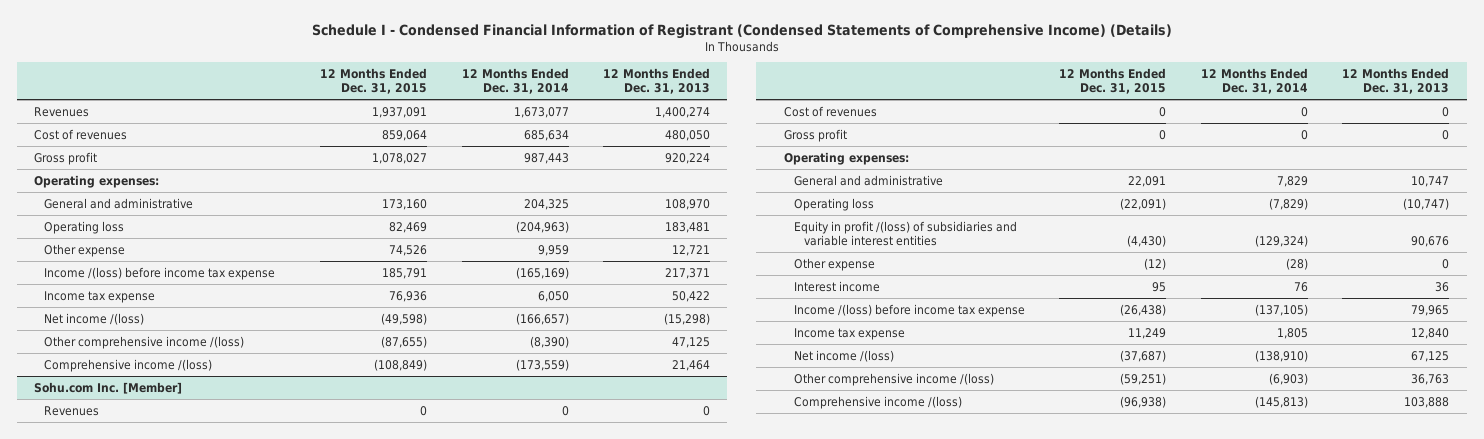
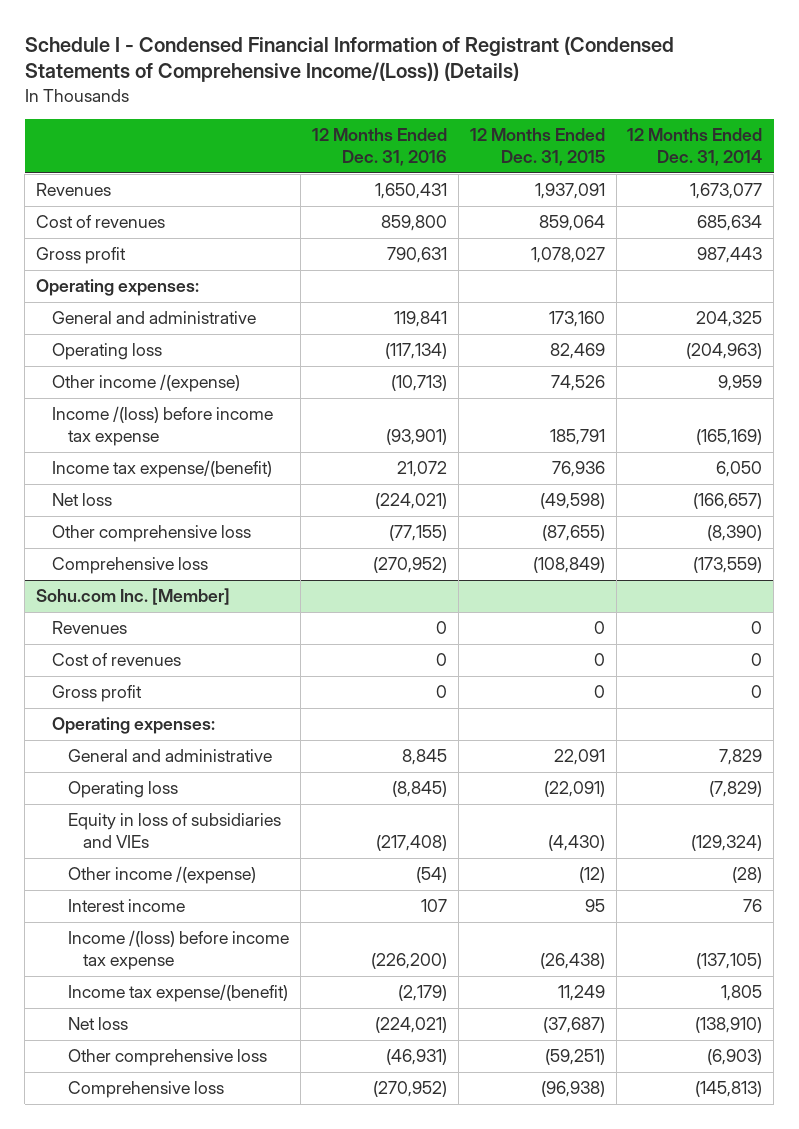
[311,24,1172,40] Schedule I - Condensed Financial Information of Registrant (Condensed Statements of Comprehensive Income) (Details) -> [24,35,674,83] Schedule I - Condensed Financial Information of Registrant (Condensed Statements of Comprehensive Income/(Loss)) (Details)
[603,68,711,95] 12 Months Ended Dec. 31, 2013 -> none
none -> [311,128,447,167] 12 Months Ended Dec. 31, 2016
[44,243,126,257] Other expense -> [51,374,240,393] Other income /(expense)
[44,290,156,303] Income tax expense -> [51,460,272,479] Income tax expense/(benefit)
[44,312,145,325] Net income /(loss) -> [51,493,112,507] Net loss
[44,335,245,349] Other comprehensive income /(loss) -> [51,525,251,543] Other comprehensive loss
[44,358,213,372] Comprehensive income /(loss) -> [51,557,208,575] Comprehensive loss
[793,220,1017,246] Equity in profit /(loss) of subsidiaries and variable interest entities -> [67,813,281,849] Equity in loss of subsidiaries and VIEs
[793,257,875,271] Other expense -> [67,866,256,885] Other income /(expense)
[793,327,905,340] Income tax expense -> [67,984,288,1003] Income tax expense/(benefit)
[793,349,894,362] Net income /(loss) -> [67,1017,128,1031] Net loss
[793,372,994,386] Other comprehensive income /(loss) -> [67,1049,267,1067] Other comprehensive loss
[793,395,962,409] Comprehensive income /(loss) -> [67,1081,224,1099] Comprehensive loss

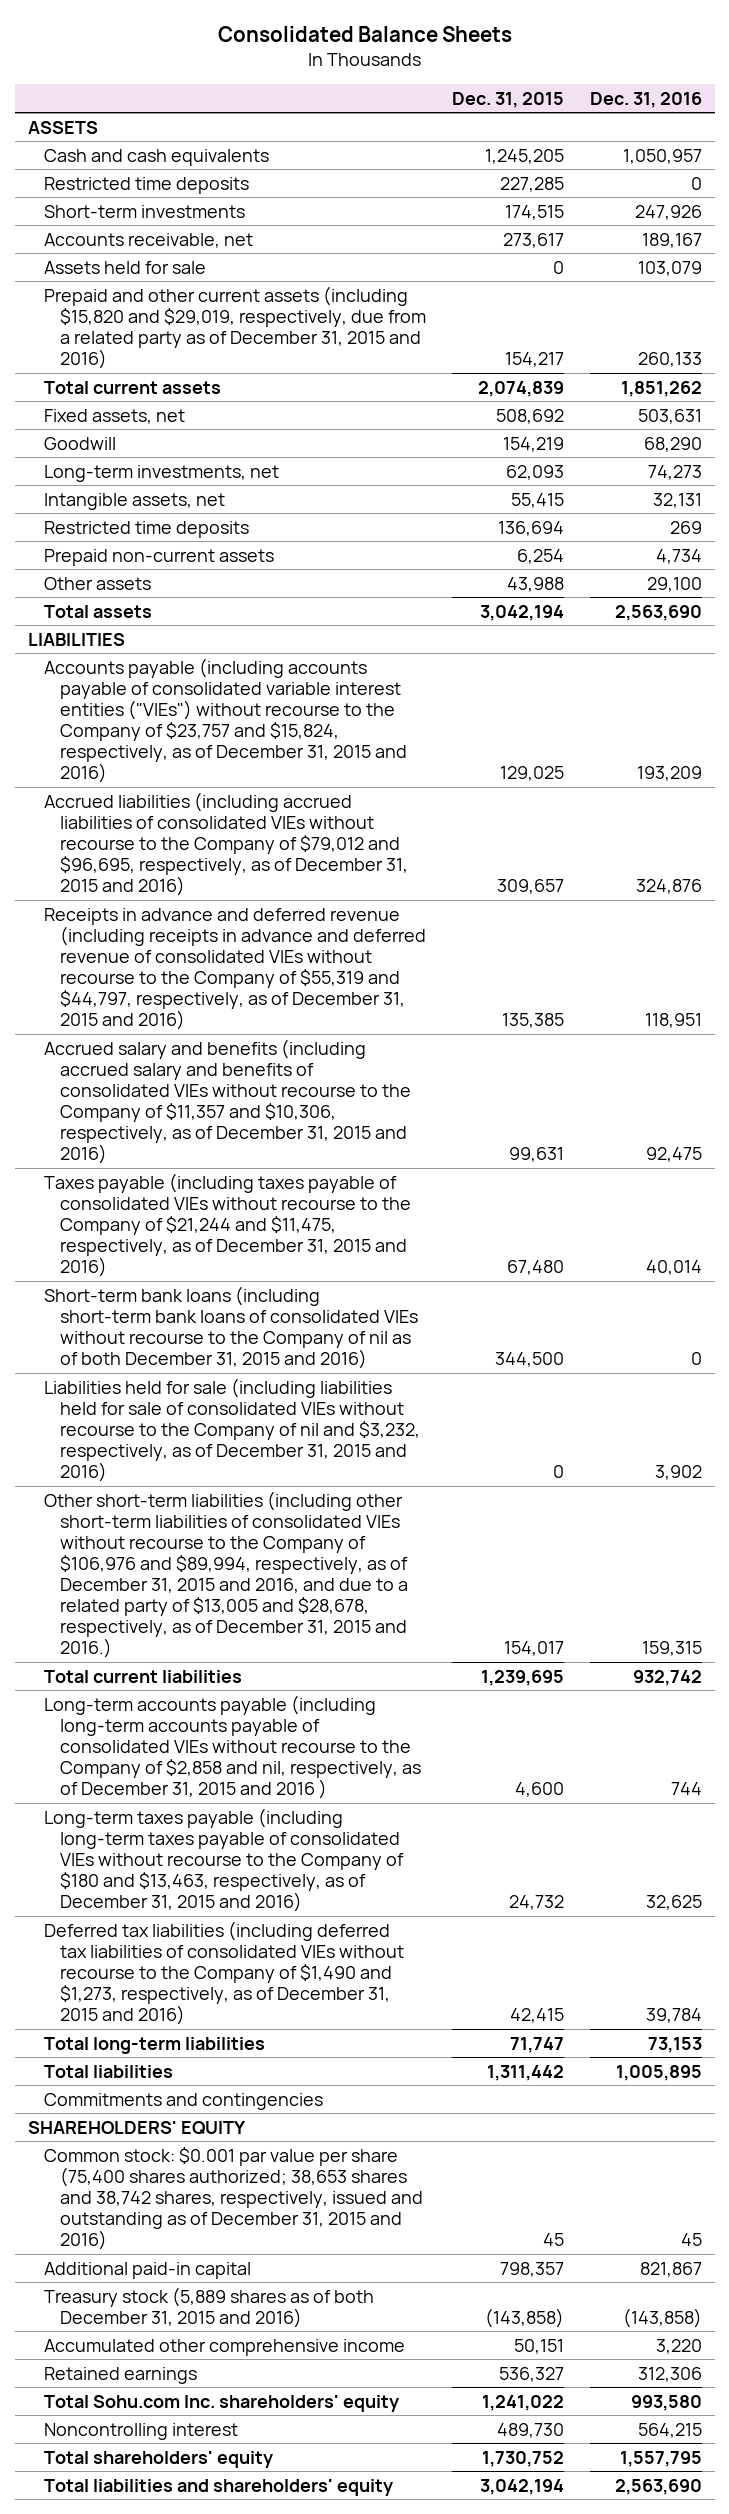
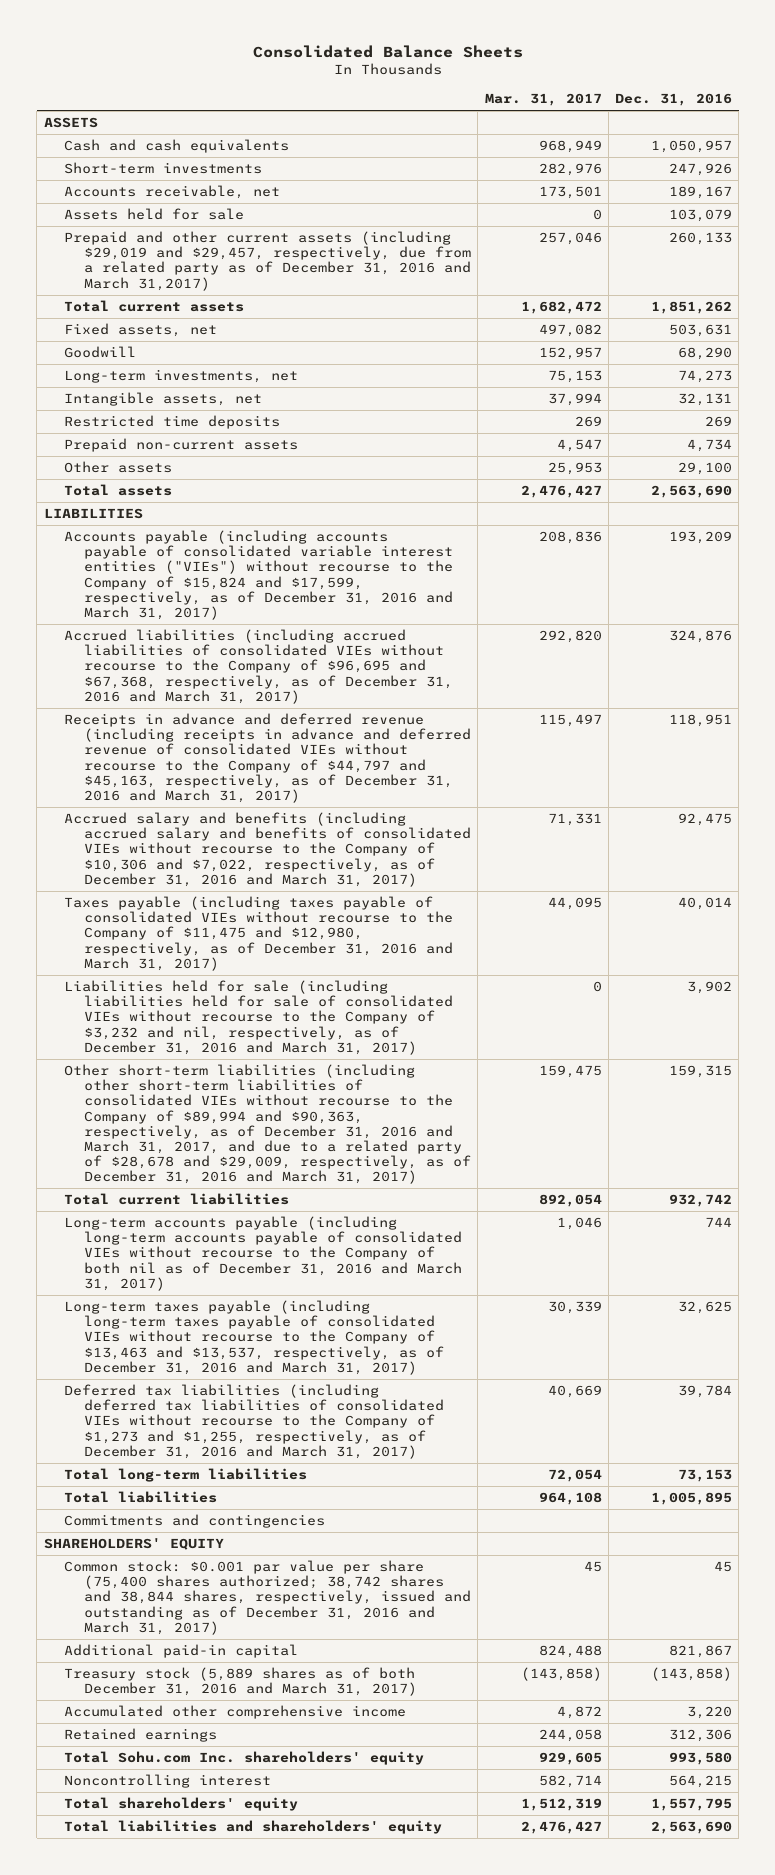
[451,91,564,108] Dec. 31, 2015 -> none
none -> [484,92,602,106] Mar. 31, 2017
[43,176,249,194] Restricted time deposits -> none
[43,285,426,369] Prepaid and other current assets (including $15,820 and $29,019, respectively, due from a related party as of December 31, 2015 and 2016) -> [63,231,472,291] Prepaid and other current assets (including $29,019 and $29,457, respectively, due from a related party as of December 31, 2016 and March 31,2017)
[43,1285,418,1369] Short-term bank loans (including short-term bank loans of consolidated VIEs without recourse to the Company of nil as of both December 31, 2015 and 2016) -> none
[43,657,407,784] Accounts payable (including accounts payable of consolidated variable interest entities ("VIEs") without recourse to the Company of $23,757 and $15,824, respectively, as of December 31, 2015 and 2016) -> [63,530,454,620] Accounts payable (including accounts payable of consolidated variable interest entities ("VIEs") without recourse to the Company of $15,824 and $17,599, respectively, as of December 31, 2016 and March 31, 2017)
[43,791,408,897] Accrued liabilities (including accrued liabilities of consolidated VIEs without recourse to the Company of $79,012 and $96,695, respectively, as of December 31, 2015 and 2016) -> [63,629,454,704] Accrued liabilities (including accrued liabilities of consolidated VIEs without recourse to the Company of $96,695 and $67,368, respectively, as of December 31, 2016 and March 31, 2017)
[43,907,426,1031] Receipts in advance and deferred revenue (including receipts in advance and deferred revenue of consolidated VIEs without recourse to the Company of $55,319 and $44,797, respectively, as of December 31, 2015 and 2016) -> [63,713,472,803] Receipts in advance and deferred revenue (including receipts in advance and deferred revenue of consolidated VIEs without recourse to the Company of $44,797 and $45,163, respectively, as of December 31, 2016 and March 31, 2017)
[43,1038,411,1165] Accrued salary and benefits (including accrued salary and benefits of consolidated VIEs without recourse to the Company of $11,357 and $10,306, respectively, as of December 31, 2015 and 2016) -> [63,812,472,887] Accrued salary and benefits (including accrued salary and benefits of consolidated VIEs without recourse to the Company of $10,306 and $7,022, respectively, as of December 31, 2016 and March 31, 2017)
[43,1172,411,1278] Taxes payable (including taxes payable of consolidated VIEs without recourse to the Company of $21,244 and $11,475, respectively, as of December 31, 2015 and 2016) -> [63,896,454,971] Taxes payable (including taxes payable of consolidated VIEs without recourse to the Company of $11,475 and $12,980, respectively, as of December 31, 2016 and March 31, 2017)
[43,1377,420,1483] Liabilities held for sale (including liabilities held for sale of consolidated VIEs without recourse to the Company of nil and $3,232, respectively, as of December 31, 2015 and 2016) -> [63,980,454,1055] Liabilities held for sale (including liabilities held for sale of consolidated VIEs without recourse to the Company of $3,232 and nil, respectively, as of December 31, 2016 and March 31, 2017)
[43,1490,408,1659] Other short-term liabilities (including other short-term liabilities of consolidated VIEs without recourse to the Company of $106,976 and $89,994, respectively, as of December 31, 2015 and 2016, and due to a related party of $13,005 and $28,678, respectively, as of December 31, 2015 and 2016.) -> [63,1064,472,1185] Other short-term liabilities (including other short-term liabilities of consolidated VIEs without recourse to the Company of $89,994 and $90,363, respectively, as of December 31, 2016 and March 31, 2017, and due to a related party of $28,678 and $29,009, respectively, as of December 31, 2016 and March 31, 2017)
[43,1694,421,1800] Long-term accounts payable (including long-term accounts payable of consolidated VIEs without recourse to the Company of $2,858 and nil, respectively, as of December 31, 2015 and 2016 ) -> [63,1216,463,1291] Long-term accounts payable (including long-term accounts payable of consolidated VIEs without recourse to the Company of both nil as of December 31, 2016 and March 31, 2017)
[43,1807,404,1913] Long-term taxes payable (including long-term taxes payable of consolidated VIEs without recourse to the Company of $180 and $13,463, respectively, as of December 31, 2015 and 2016) -> [63,1300,445,1375] Long-term taxes payable (including long-term taxes payable of consolidated VIEs without recourse to the Company of $13,463 and $13,537, respectively, as of December 31, 2016 and March 31, 2017)
[43,1920,404,2026] Deferred tax liabilities (including deferred tax liabilities of consolidated VIEs without recourse to the Company of $1,490 and $1,273, respectively, as of December 31, 2015 and 2016) -> [63,1384,445,1459] Deferred tax liabilities (including deferred tax liabilities of consolidated VIEs without recourse to the Company of $1,273 and $1,255, respectively, as of December 31, 2016 and March 31, 2017)
[43,2146,423,2251] Common stock: $0.001 par value per share (75,400 shares authorized; 38,653 shares and 38,742 shares, respectively, issued and outstanding as of December 31, 2015 and 2016) -> [63,1560,472,1635] Common stock: $0.001 par value per share (75,400 shares authorized; 38,742 shares and 38,844 shares, respectively, issued and outstanding as of December 31, 2016 and March 31, 2017)
[43,2286,374,2328] Treasury stock (5,889 shares as of both December 31, 2015 and 2016) -> [63,1667,418,1697] Treasury stock (5,889 shares as of both December 31, 2016 and March 31, 2017)

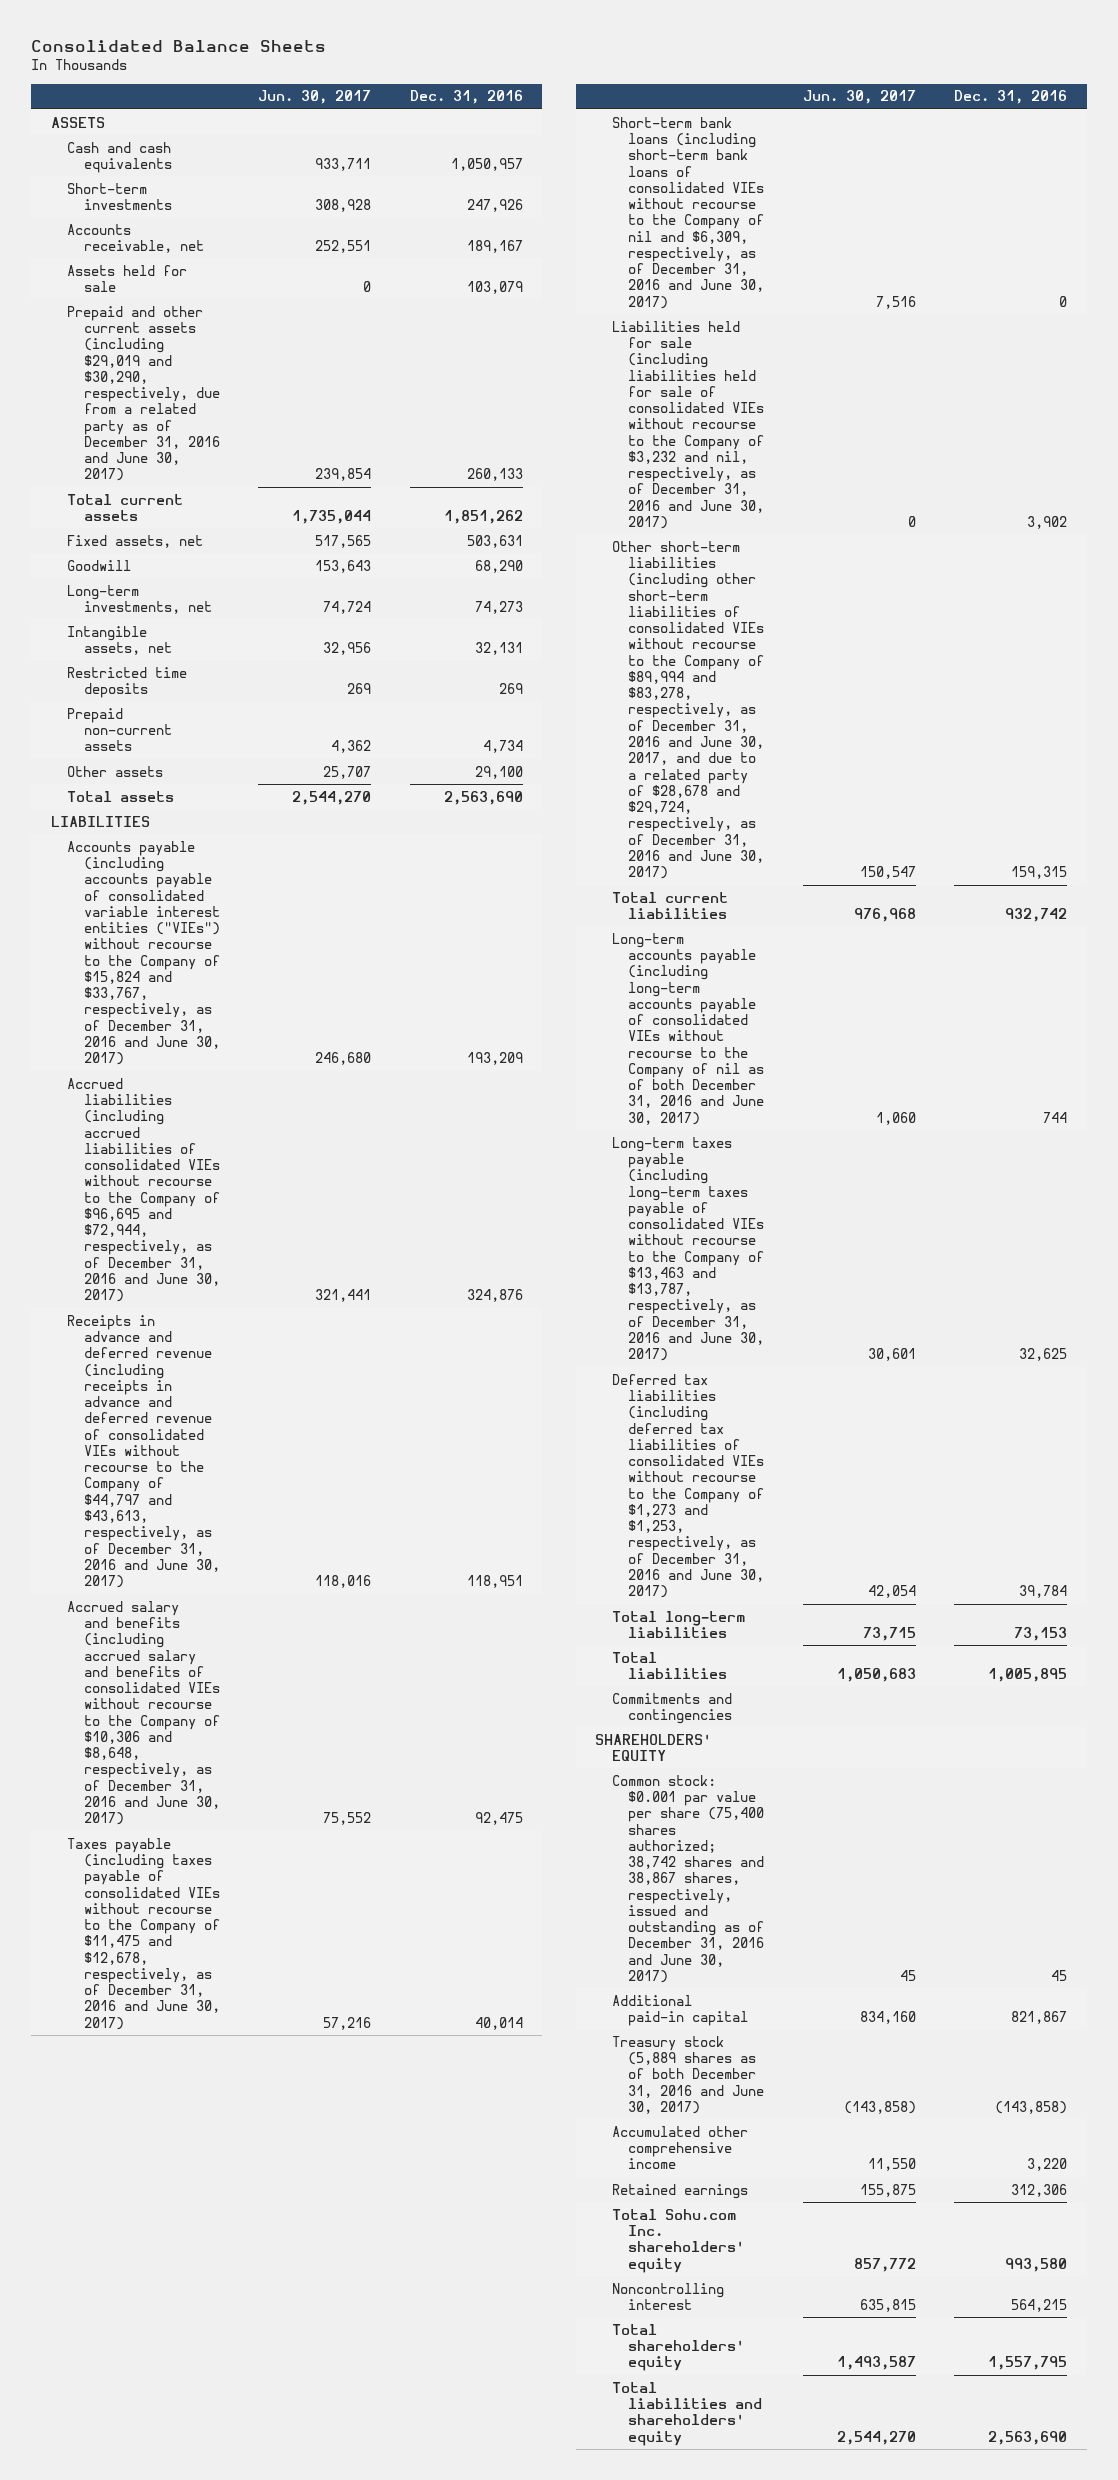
[484,92,602,106] Mar. 31, 2017 -> none
none -> [258,90,372,105] Jun. 30, 2017
[63,231,472,291] Prepaid and other current assets (including $29,019 and $29,457, respectively, due from a related party as of December 31, 2016 and March 31,2017) -> [67,305,220,482] Prepaid and other current assets (including $29,019 and $30,290, respectively, due from a related party as of December 31, 2016 and June 30, 2017)
[63,530,454,620] Accounts payable (including accounts payable of consolidated variable interest entities ("VIEs") without recourse to the Company of $15,824 and $17,599, respectively, as of December 31, 2016 and March 31, 2017) -> [67,840,220,1066] Accounts payable (including accounts payable of consolidated variable interest entities ("VIEs") without recourse to the Company of $15,824 and $33,767, respectively, as of December 31, 2016 and June 30, 2017)
[63,629,454,704] Accrued liabilities (including accrued liabilities of consolidated VIEs without recourse to the Company of $96,695 and $67,368, respectively, as of December 31, 2016 and March 31, 2017) -> [67,1077,220,1303] Accrued liabilities (including accrued liabilities of consolidated VIEs without recourse to the Company of $96,695 and $72,944, respectively, as of December 31, 2016 and June 30, 2017)
[63,713,472,803] Receipts in advance and deferred revenue (including receipts in advance and deferred revenue of consolidated VIEs without recourse to the Company of $44,797 and $45,163, respectively, as of December 31, 2016 and March 31, 2017) -> [67,1314,220,1589] Receipts in advance and deferred revenue (including receipts in advance and deferred revenue of consolidated VIEs without recourse to the Company of $44,797 and $43,613, respectively, as of December 31, 2016 and June 30, 2017)
[63,812,472,887] Accrued salary and benefits (including accrued salary and benefits of consolidated VIEs without recourse to the Company of $10,306 and $7,022, respectively, as of December 31, 2016 and March 31, 2017) -> [67,1600,220,1826] Accrued salary and benefits (including accrued salary and benefits of consolidated VIEs without recourse to the Company of $10,306 and $8,648, respectively, as of December 31, 2016 and June 30, 2017)
[63,896,454,971] Taxes payable (including taxes payable of consolidated VIEs without recourse to the Company of $11,475 and $12,980, respectively, as of December 31, 2016 and March 31, 2017) -> [67,1837,220,2030] Taxes payable (including taxes payable of consolidated VIEs without recourse to the Company of $11,475 and $12,678, respectively, as of December 31, 2016 and June 30, 2017)
none -> [611,116,765,309] Short-term bank loans (including short-term bank loans of consolidated VIEs without recourse to the Company of nil and $6,309, respectively, as of December 31, 2016 and June 30, 2017)
[63,980,454,1055] Liabilities held for sale (including liabilities held for sale of consolidated VIEs without recourse to the Company of $3,232 and nil, respectively, as of December 31, 2016 and March 31, 2017) -> [611,320,765,529] Liabilities held for sale (including liabilities held for sale of consolidated VIEs without recourse to the Company of $3,232 and nil, respectively, as of December 31, 2016 and June 30, 2017)
[63,1064,472,1185] Other short-term liabilities (including other short-term liabilities of consolidated VIEs without recourse to the Company of $89,994 and $90,363, respectively, as of December 31, 2016 and March 31, 2017, and due to a related party of $28,678 and $29,009, respectively, as of December 31, 2016 and March 31, 2017) -> [611,540,765,880] Other short-term liabilities (including other short-term liabilities of consolidated VIEs without recourse to the Company of $89,994 and $83,278, respectively, as of December 31, 2016 and June 30, 2017, and due to a related party of $28,678 and $29,724, respectively, as of December 31, 2016 and June 30, 2017)
[63,1216,463,1291] Long-term accounts payable (including long-term accounts payable of consolidated VIEs without recourse to the Company of both nil as of December 31, 2016 and March 31, 2017) -> [611,932,765,1125] Long-term accounts payable (including long-term accounts payable of consolidated VIEs without recourse to the Company of nil as of both December 31, 2016 and June 30, 2017)
[63,1300,445,1375] Long-term taxes payable (including long-term taxes payable of consolidated VIEs without recourse to the Company of $13,463 and $13,537, respectively, as of December 31, 2016 and March 31, 2017) -> [611,1136,765,1362] Long-term taxes payable (including long-term taxes payable of consolidated VIEs without recourse to the Company of $13,463 and $13,787, respectively, as of December 31, 2016 and June 30, 2017)
[63,1384,445,1459] Deferred tax liabilities (including deferred tax liabilities of consolidated VIEs without recourse to the Company of $1,273 and $1,255, respectively, as of December 31, 2016 and March 31, 2017) -> [611,1373,765,1599] Deferred tax liabilities (including deferred tax liabilities of consolidated VIEs without recourse to the Company of $1,273 and $1,253, respectively, as of December 31, 2016 and June 30, 2017)
[63,1560,472,1635] Common stock: $0.001 par value per share (75,400 shares authorized; 38,742 shares and 38,844 shares, respectively, issued and outstanding as of December 31, 2016 and March 31, 2017) -> [611,1774,765,1983] Common stock: $0.001 par value per share (75,400 shares authorized; 38,742 shares and 38,867 shares, respectively, issued and outstanding as of December 31, 2016 and June 30, 2017)
[63,1667,418,1697] Treasury stock (5,889 shares as of both December 31, 2016 and March 31, 2017) -> [611,2035,765,2114] Treasury stock (5,889 shares as of both December 31, 2016 and June 30, 2017)

